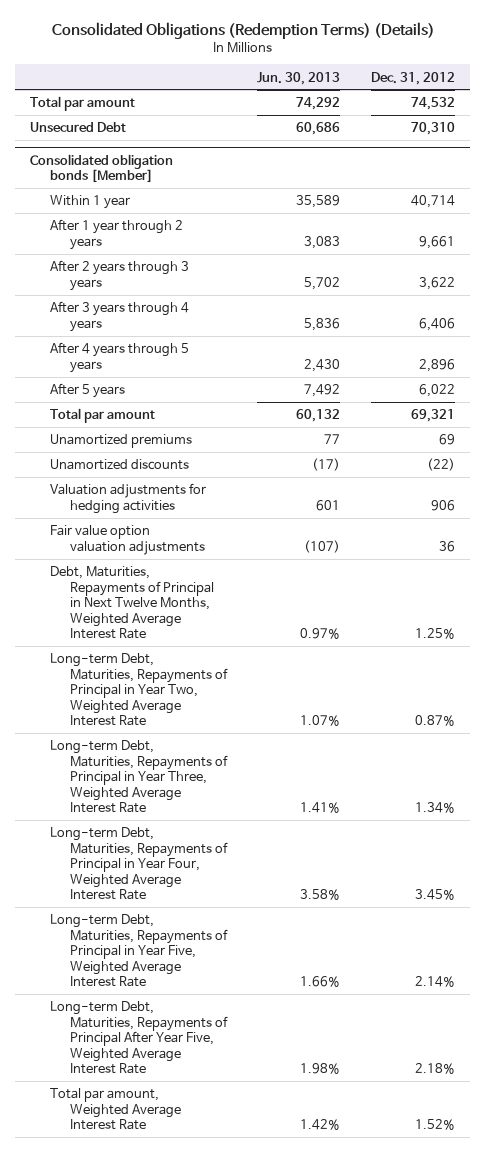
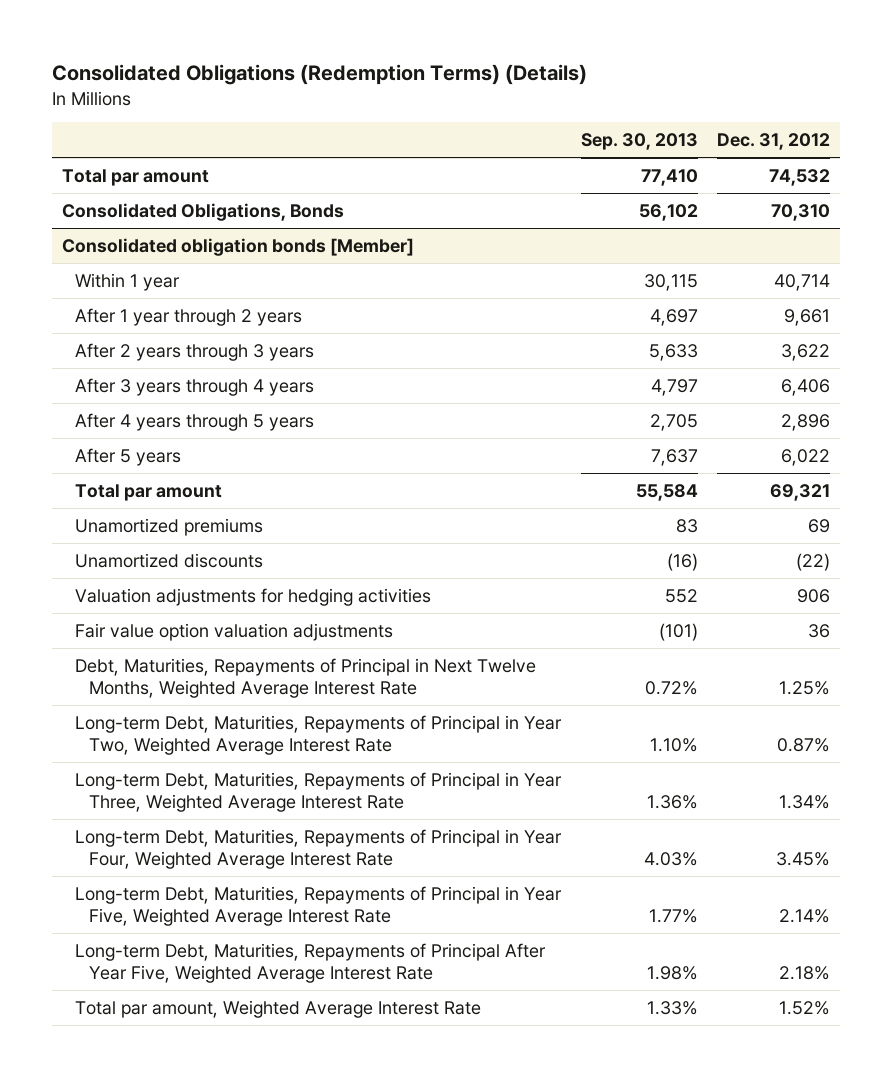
[257,71,341,85] Jun. 30, 2013 -> none
none -> [580,133,698,151] Sep. 30, 2013
[30,122,127,133] Unsecured Debt -> [62,202,345,221] Consolidated Obligations, Bonds

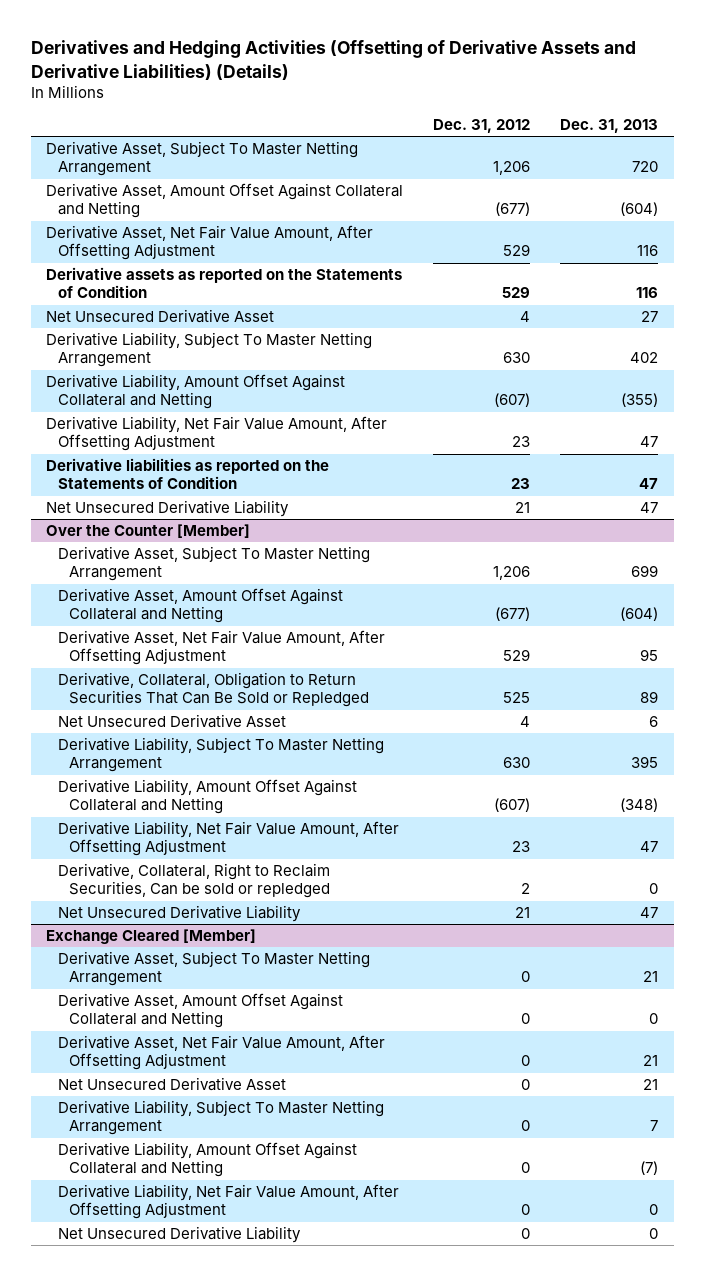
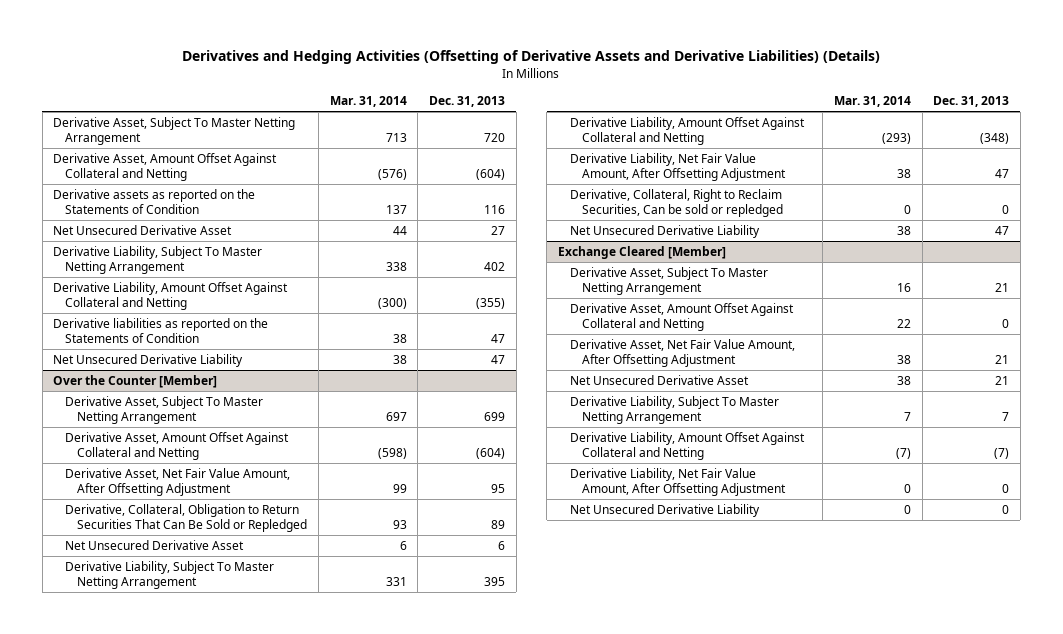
[433,118,531,133] Dec. 31, 2012 -> none
none -> [329,95,407,107] Mar. 31, 2014
[45,225,373,261] Derivative Asset, Net Fair Value Amount, After Offsetting Adjustment -> none
[45,416,387,452] Derivative Liability, Net Fair Value Amount, After Offsetting Adjustment -> none

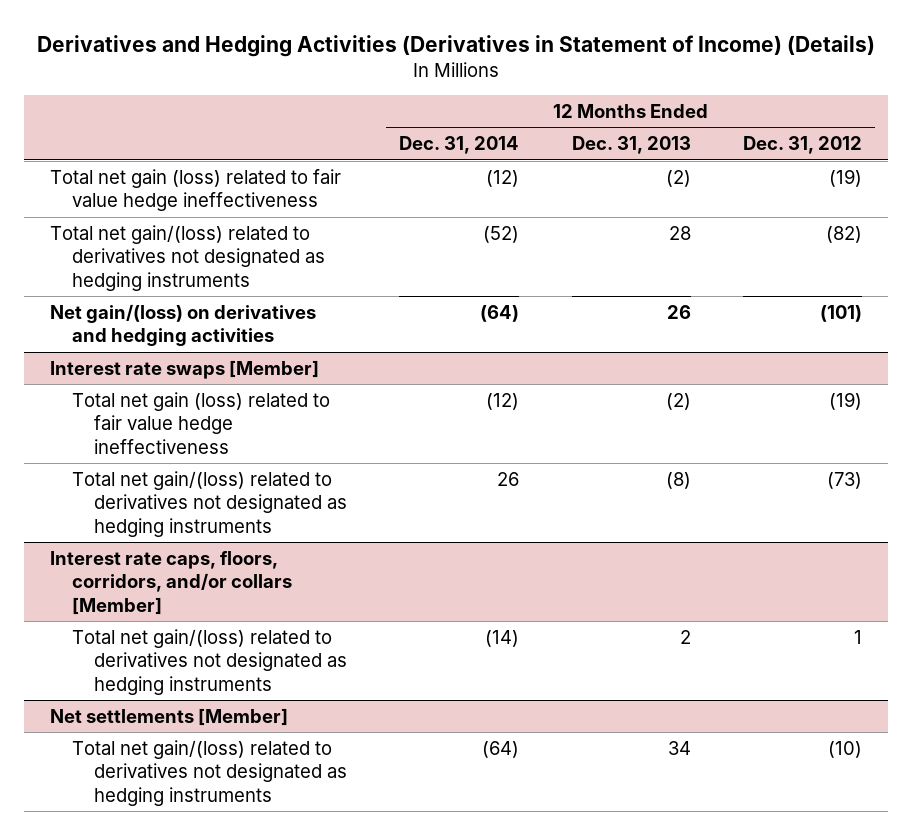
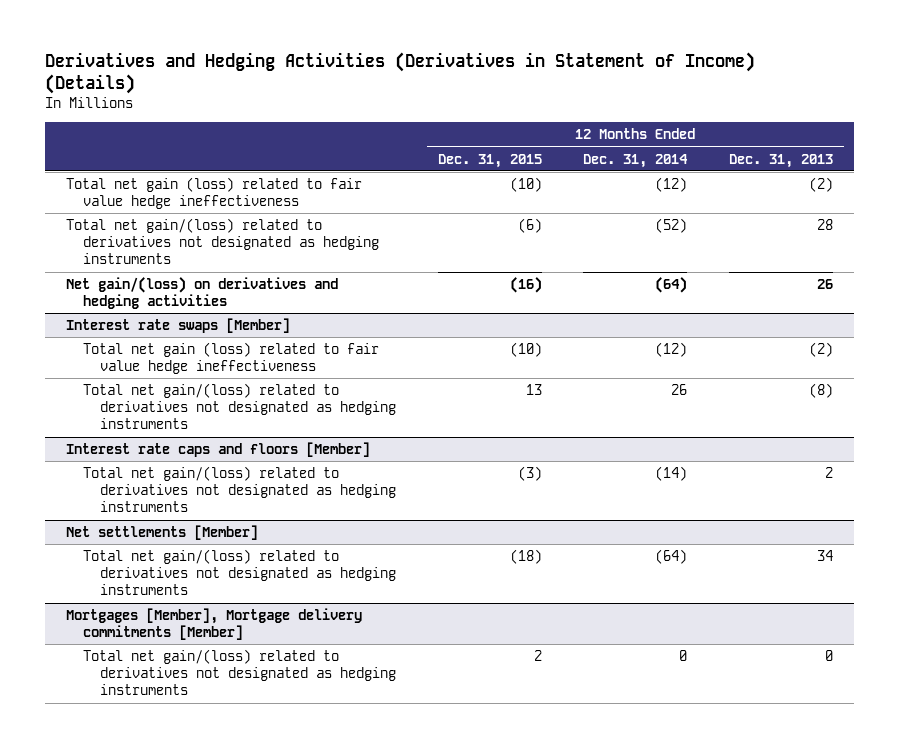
[743,136,863,155] Dec. 31, 2012 -> none
none -> [437,153,542,168] Dec. 31, 2015
[50,550,292,615] Interest rate caps, floors, corridors, and/or collars [Member] -> [65,442,370,458] Interest rate caps and floors [Member]
none -> [65,608,362,641] Mortgages [Member], Mortgage delivery commitments [Member]
none -> [82,649,396,696] Total net gain/(loss) related to derivatives not designated as hedging instruments

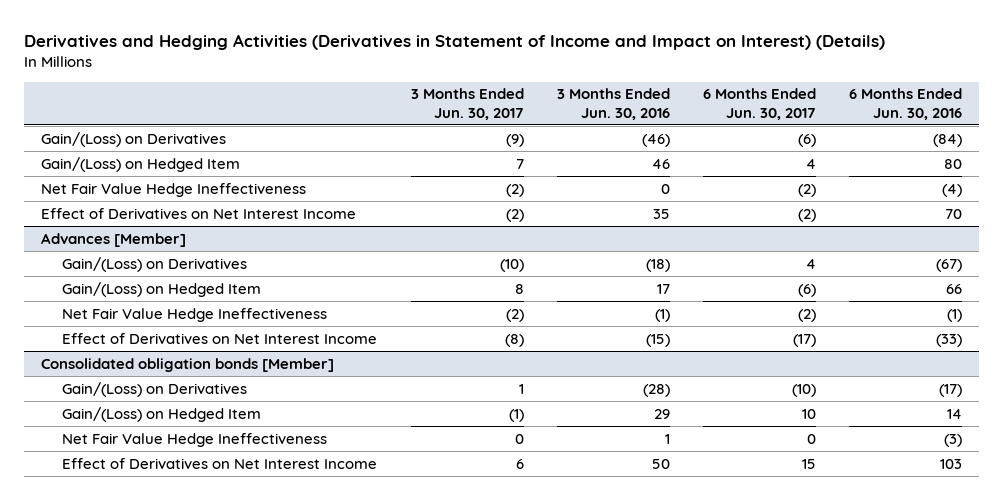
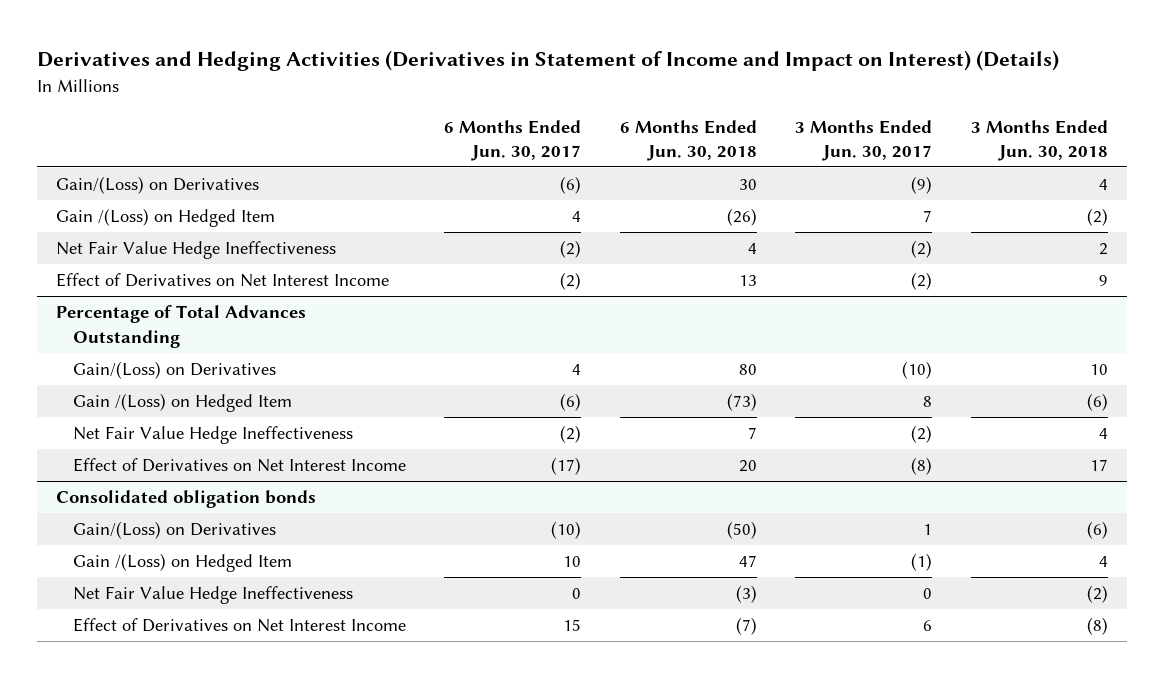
[556,88,670,120] 3 Months Ended Jun. 30, 2016 -> none
[849,88,963,120] 6 Months Ended Jun. 30, 2016 -> none
none -> [619,119,757,161] 6 Months Ended Jun. 30, 2018
none -> [970,119,1108,161] 3 Months Ended Jun. 30, 2018
[40,156,240,172] Gain/(Loss) on Hedged Item -> [56,208,276,228] Gain /(Loss) on Hedged Item
[40,232,186,247] Advances [Member] -> [56,305,307,348] Percentage of Total Advances Outstanding
[62,281,262,297] Gain/(Loss) on Hedged Item -> [72,393,292,413] Gain /(Loss) on Hedged Item
[40,357,334,372] Consolidated obligation bonds [Member] -> [56,490,317,509] Consolidated obligation bonds
[62,406,262,422] Gain/(Loss) on Hedged Item -> [72,553,292,573] Gain /(Loss) on Hedged Item

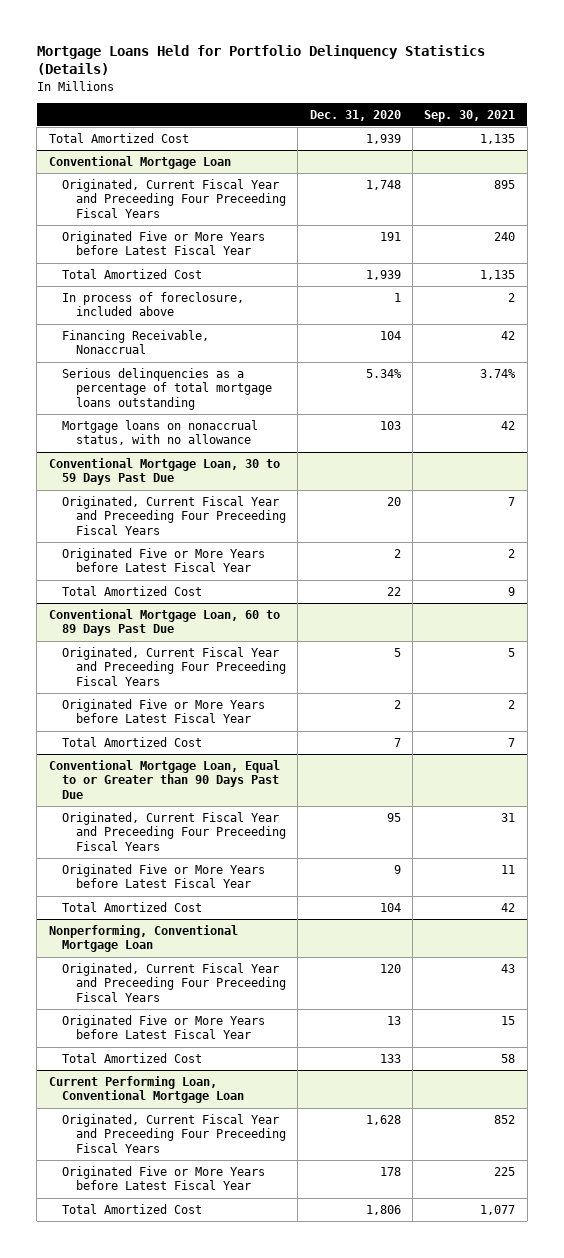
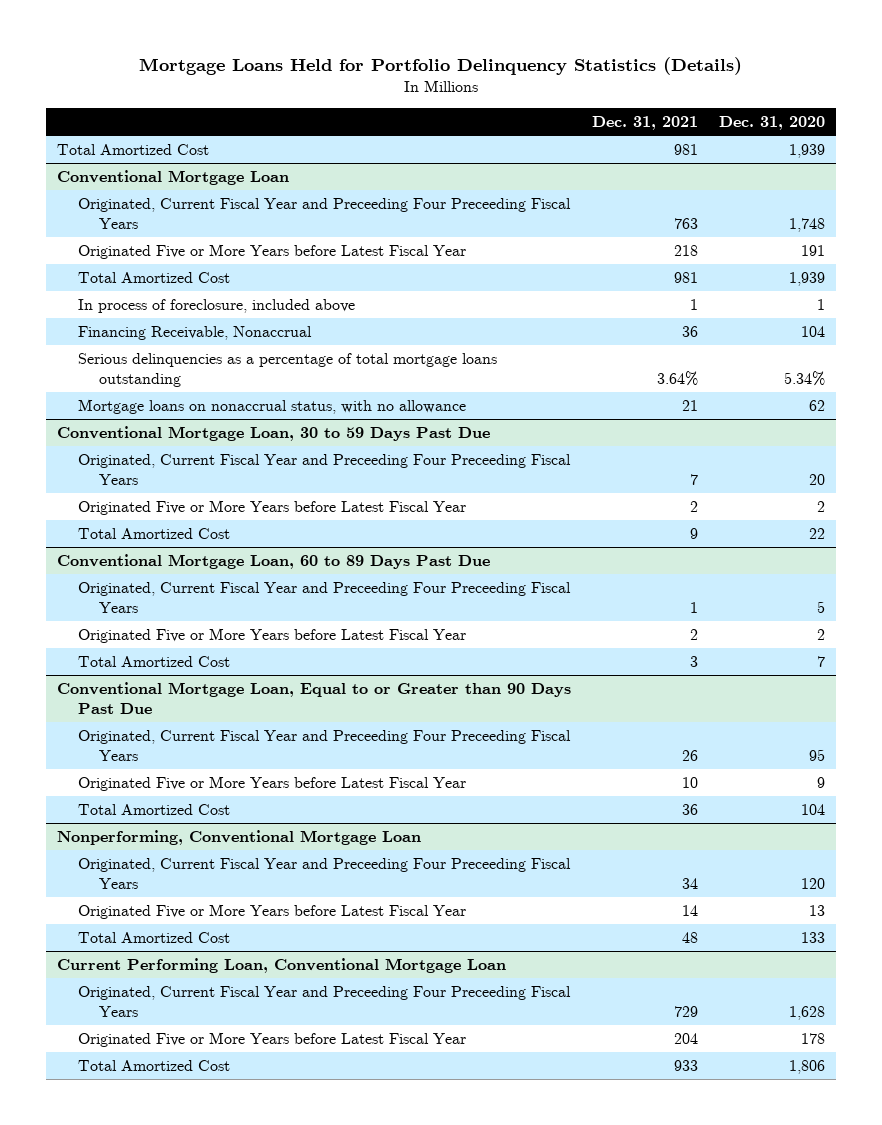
[424,109,516,122] Sep. 30, 2021 -> none
none -> [592,116,699,131] Dec. 31, 2021
[379,420,401,430] 103 -> [809,400,826,412] 62

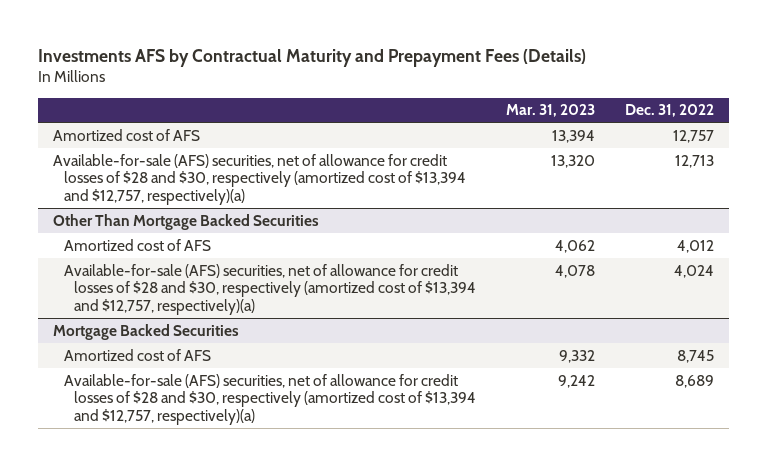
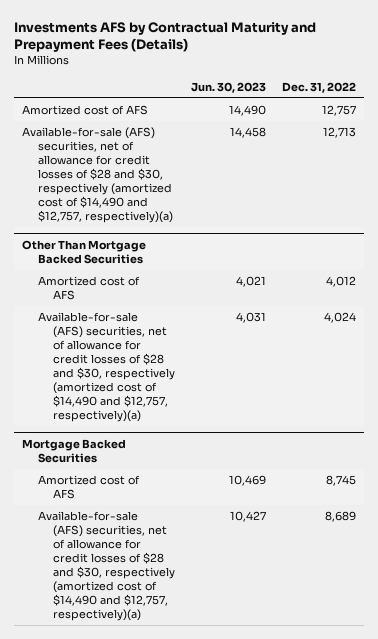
[506,104,596,118] Mar. 31, 2023 -> none
none -> [190,81,266,93] Jun. 30, 2023
[52,153,466,205] Available-for-sale (AFS) securities, net of allowance for credit losses of $28 and $30, respectively (amortized cost of $13,394 and $12,757, respectively)(a) -> [22,127,173,224] Available-for-sale (AFS) securities, net of allowance for credit losses of $28 and $30, respectively (amortized cost of $14,490 and $12,757, respectively)(a)
[63,263,477,315] Available-for-sale (AFS) securities, net of allowance for credit losses of $28 and $30, respectively (amortized cost of $13,394 and $12,757, respectively)(a) -> [37,312,175,422] Available-for-sale (AFS) securities, net of allowance for credit losses of $28 and $30, respectively (amortized cost of $14,490 and $12,757, respectively)(a)
[63,373,477,425] Available-for-sale (AFS) securities, net of allowance for credit losses of $28 and $30, respectively (amortized cost of $13,394 and $12,757, respectively)(a) -> [37,511,175,621] Available-for-sale (AFS) securities, net of allowance for credit losses of $28 and $30, respectively (amortized cost of $14,490 and $12,757, respectively)(a)

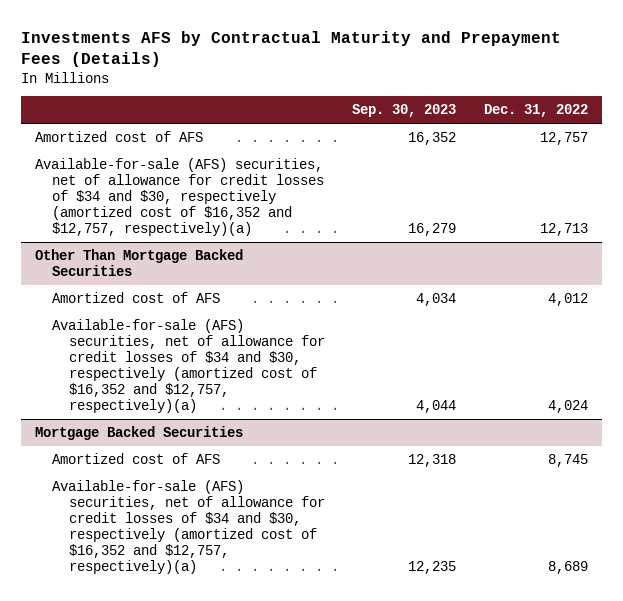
[190,81,266,93] Jun. 30, 2023 -> none
none -> [352,104,457,118] Sep. 30, 2023
[22,127,173,224] Available-for-sale (AFS) securities, net of allowance for credit losses of $28 and $30, respectively (amortized cost of $14,490 and $12,757, respectively)(a) -> [35,157,324,237] Available-for-sale (AFS) securities, net of allowance for credit losses of $34 and $30, respectively (amortized cost of $16,352 and $12,757, respectively)(a)
[37,312,175,422] Available-for-sale (AFS) securities, net of allowance for credit losses of $28 and $30, respectively (amortized cost of $14,490 and $12,757, respectively)(a) -> [51,318,325,414] Available-for-sale (AFS) securities, net of allowance for credit losses of $34 and $30, respectively (amortized cost of $16,352 and $12,757, respectively)(a)
[37,511,175,621] Available-for-sale (AFS) securities, net of allowance for credit losses of $28 and $30, respectively (amortized cost of $14,490 and $12,757, respectively)(a) -> [51,479,325,575] Available-for-sale (AFS) securities, net of allowance for credit losses of $34 and $30, respectively (amortized cost of $16,352 and $12,757, respectively)(a)

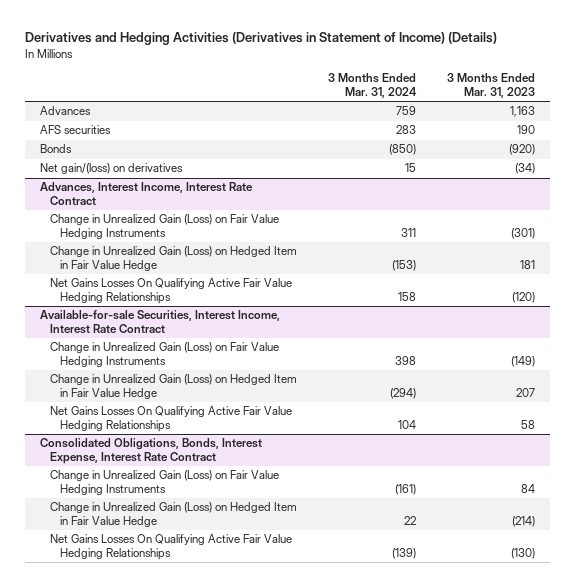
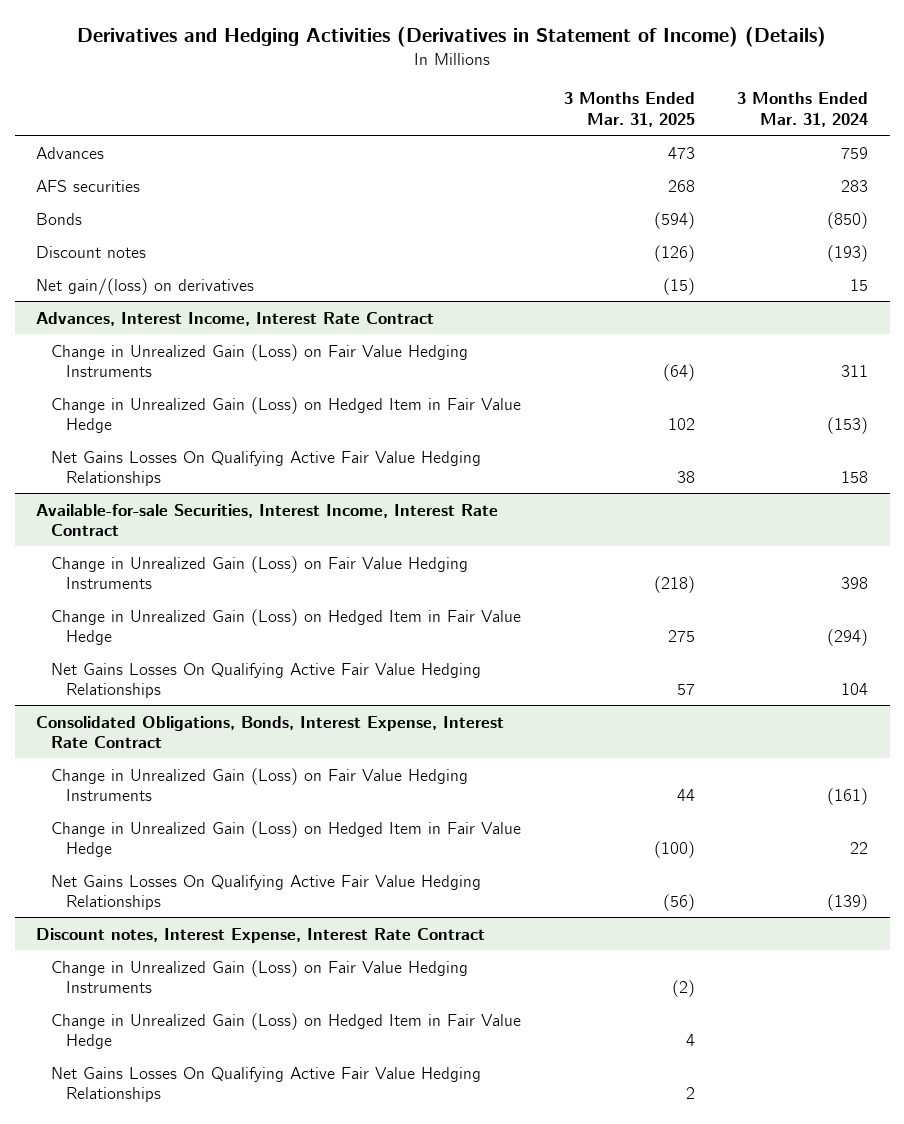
[446,73,535,98] 3 Months Ended Mar. 31, 2023 -> none
none -> [563,92,695,127] 3 Months Ended Mar. 31, 2025
none -> [36,245,147,258] Discount notes
none -> [36,927,486,943] Discount notes, Interest Expense, Interest Rate Contract
none -> [51,959,469,993] Change in Unrealized Gain (Loss) on Fair Value Hedging Instruments
none -> [51,1012,522,1049] Change in Unrealized Gain (Loss) on Hedged Item in Fair Value Hedge
none -> [51,1066,482,1102] Net Gains Losses On Qualifying Active Fair Value Hedging Relationships

